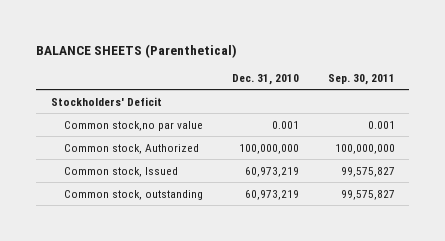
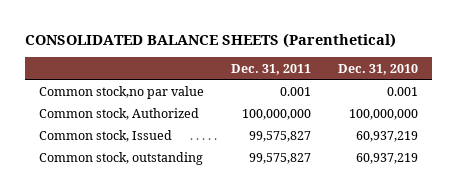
[36,43,238,58] BALANCE SHEETS (Parenthetical) -> [25,32,397,48] CONSOLIDATED BALANCE SHEETS (Parenthetical)
[327,73,395,85] Sep. 30, 2011 -> none
none -> [231,63,312,75] Dec. 31, 2011
[50,96,162,106] Stockholders' Deficit -> none
[244,166,299,177] 60,973,219 -> [356,130,419,142] 60,937,219
[244,189,299,200] 60,973,219 -> [356,152,419,164] 60,937,219

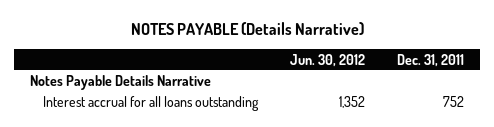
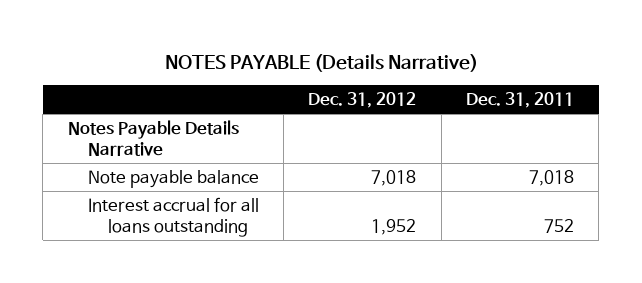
[289,53,365,67] Jun. 30, 2012 -> none
none -> [308,92,417,109] Dec. 31, 2012
none -> [87,170,259,189] Note payable balance

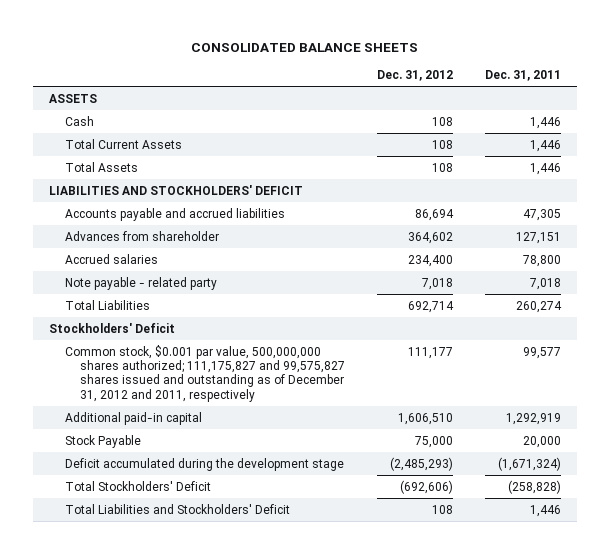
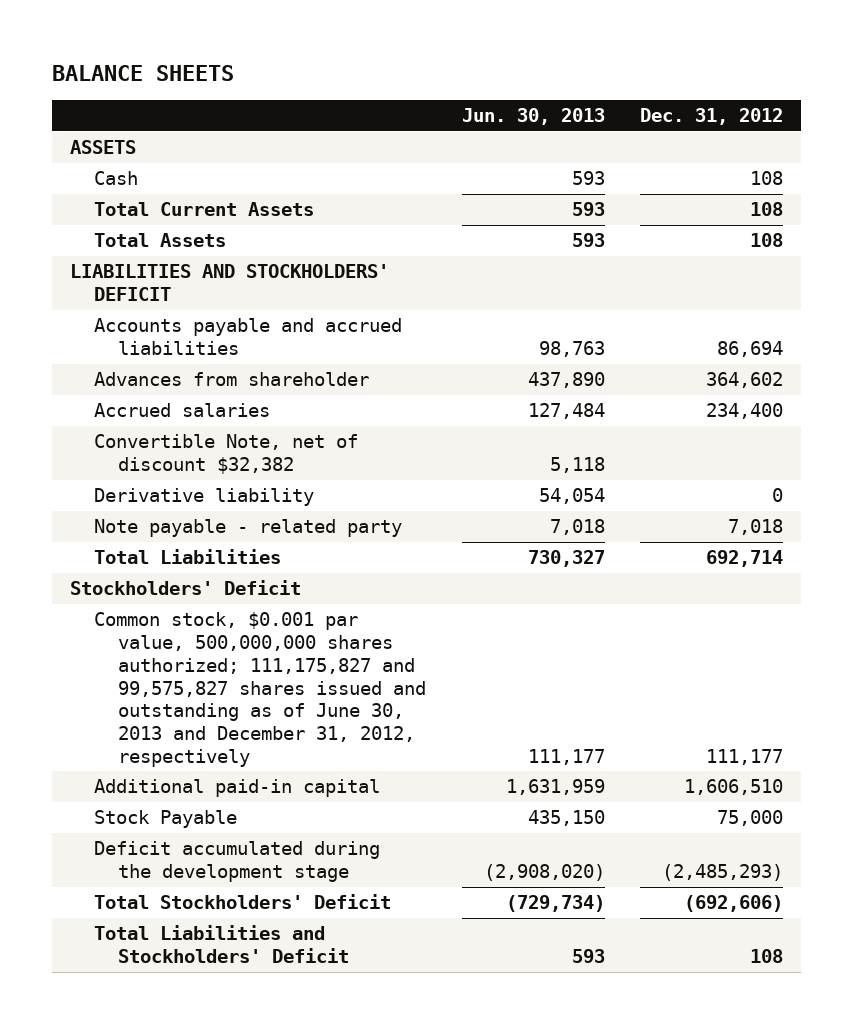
[191,42,419,52] CONSOLIDATED BALANCE SHEETS -> [51,65,234,82] BALANCE SHEETS
[484,70,561,82] Dec. 31, 2011 -> none
none -> [461,108,605,126] Jun. 30, 2013
none -> [94,434,359,475] Convertible Note, net of discount $32,382
none -> [94,488,315,507] Derivative liability
[64,344,346,402] Common stock, $0.001 par value, 500,000,000 shares authorized; 111,175,827 and 99,575,827 shares issued and outstanding as of December 31, 2012 and 2011, respectively -> [94,612,427,767] Common stock, $0.001 par value, 500,000,000 shares authorized; 111,175,827 and 99,575,827 shares issued and outstanding as of June 30, 2013 and December 31, 2012, respectively

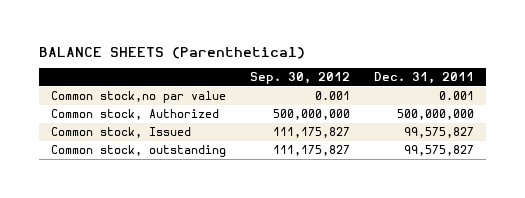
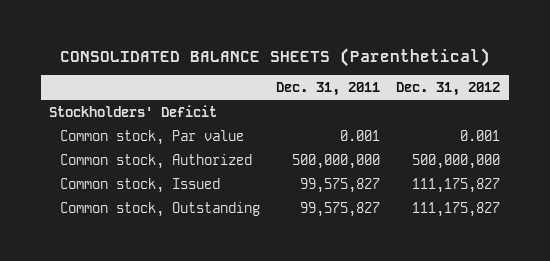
[39,46,306,59] BALANCE SHEETS (Parenthetical) -> [59,48,490,68] CONSOLIDATED BALANCE SHEETS (Parenthetical)
[250,72,351,85] Sep. 30, 2012 -> none
none -> [396,82,501,97] Dec. 31, 2012
none -> [49,104,218,117] Stockholders' Deficit
[51,91,227,104] Common stock,no par value -> [59,129,244,145] Common stock, Par value
[51,145,227,158] Common stock, outstanding -> [59,201,260,217] Common stock, Outstanding

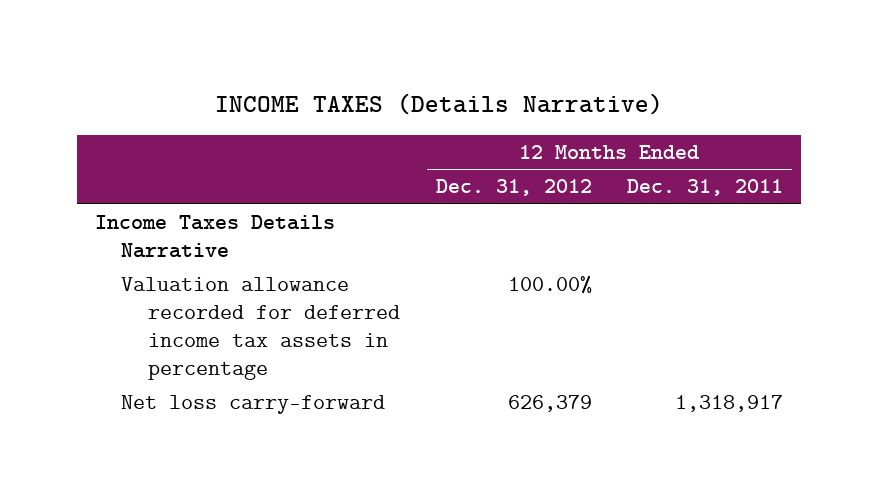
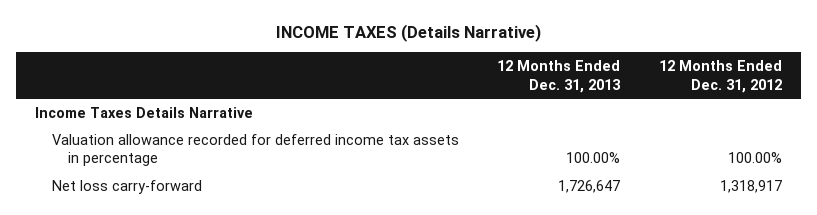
[627,179,784,197] Dec. 31, 2011 -> none
none -> [497,60,622,93] 12 Months Ended Dec. 31, 2013
[507,395,592,413] 626,379 -> [720,179,783,193] 1,318,917

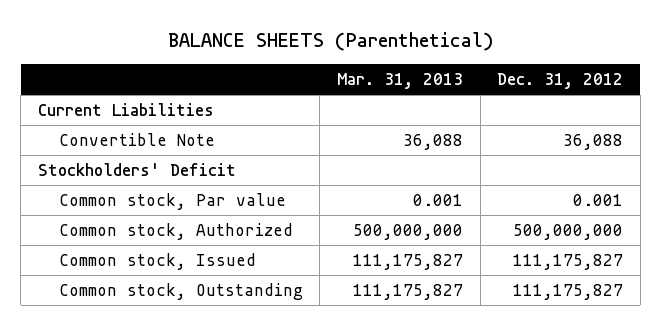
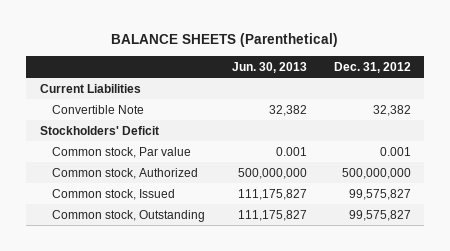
[336,73,463,90] Mar. 31, 2013 -> none
none -> [231,61,307,73] Jun. 30, 2013
[563,133,624,150] 36,088 -> [372,104,411,116] 32,382
[513,253,624,270] 111,175,827 -> [348,188,411,200] 99,575,827
[513,283,624,300] 111,175,827 -> [348,209,411,221] 99,575,827

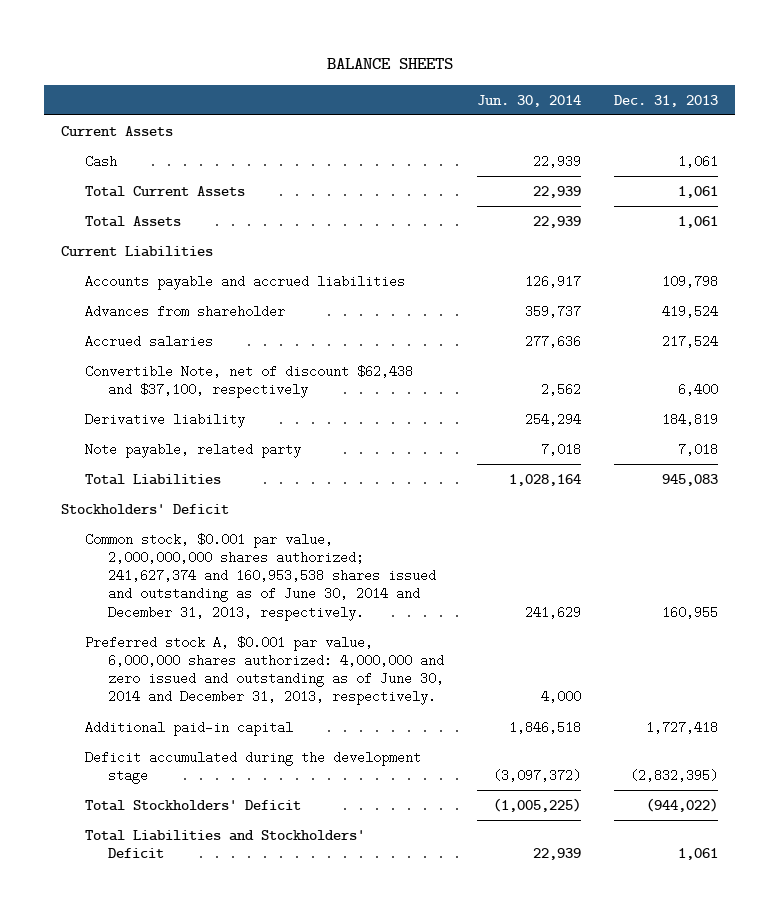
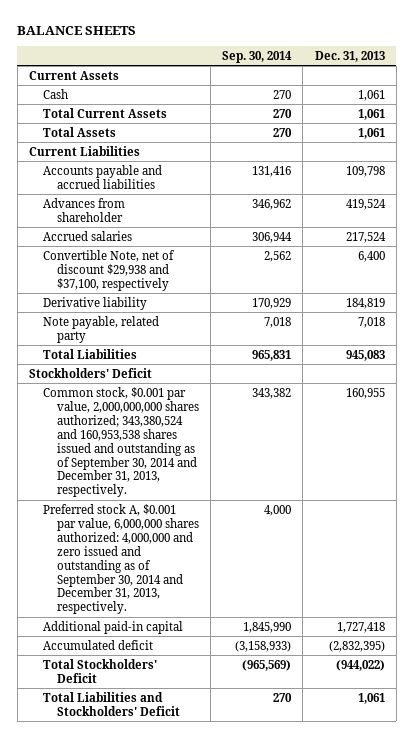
[477,94,582,107] Jun. 30, 2014 -> none
none -> [222,50,293,63] Sep. 30, 2014
[84,364,413,399] Convertible Note, net of discount $62,438 and $37,100, respectively -> [42,249,175,291] Convertible Note, net of discount $29,938 and $37,100, respectively
[84,532,437,621] Common stock, $0.001 par value, 2,000,000,000 shares authorized; 241,627,374 and 160,953,538 shares issued and outstanding as of June 30, 2014 and December 31, 2013, respectively. -> [42,386,199,498] Common stock, $0.001 par value, 2,000,000,000 shares authorized; 343,380,524 and 160,953,538 shares issued and outstanding as of September 30, 2014 and December 31, 2013, respectively.
[84,635,445,706] Preferred stock A, $0.001 par value, 6,000,000 shares authorized: 4,000,000 and zero issued and outstanding as of June 30, 2014 and December 31, 2013, respectively. -> [42,503,199,615] Preferred stock A, $0.001 par value, 6,000,000 shares authorized: 4,000,000 and zero issued and outstanding as of September 30, 2014 and December 31, 2013, respectively.
[84,750,421,785] Deficit accumulated during the development stage -> [42,639,153,650] Accumulated deficit

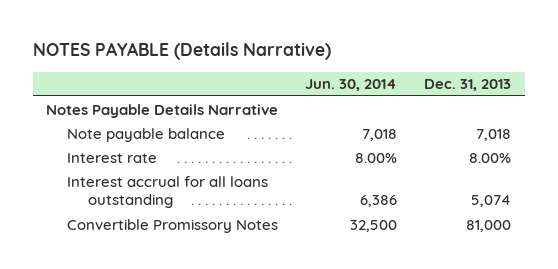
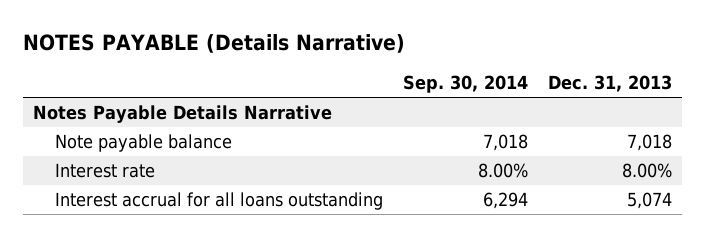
[305,79,398,92] Jun. 30, 2014 -> none
none -> [403,75,529,94] Sep. 30, 2014
[67,218,279,233] Convertible Promissory Notes -> none

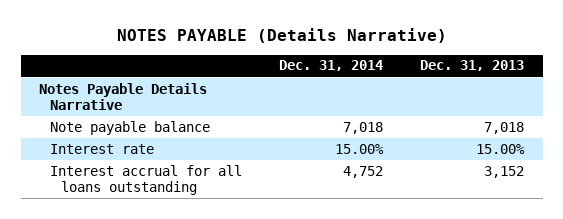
[403,75,529,94] Sep. 30, 2014 -> none
none -> [279,60,384,72] Dec. 31, 2014
[622,162,673,178] 8.00% -> [476,143,526,154] 15.00%
[627,191,673,209] 5,074 -> [484,165,525,178] 3,152

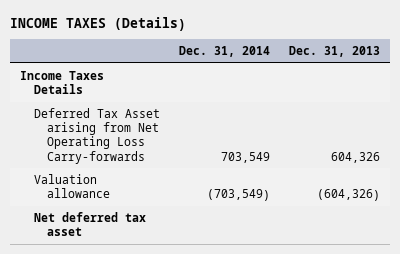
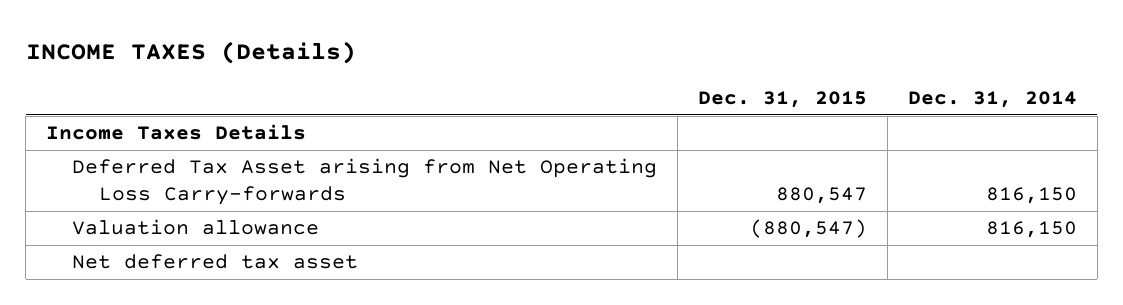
[288,46,380,58] Dec. 31, 2013 -> none
none -> [698,91,868,109] Dec. 31, 2015
[220,151,270,163] 703,549 -> [985,187,1077,205] 816,150
[206,189,270,202] (703,549) -> [985,221,1077,239] 816,150

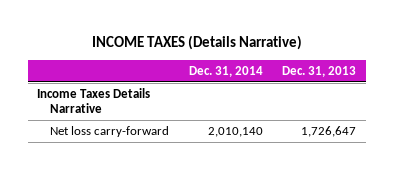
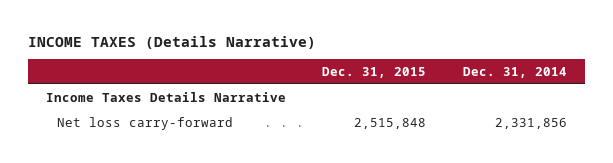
[282,65,357,77] Dec. 31, 2013 -> none
none -> [322,67,427,79] Dec. 31, 2015
[207,126,263,137] 2,010,140 -> [495,117,568,129] 2,331,856

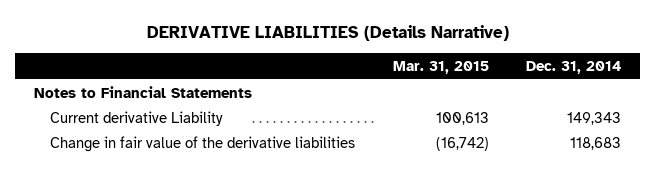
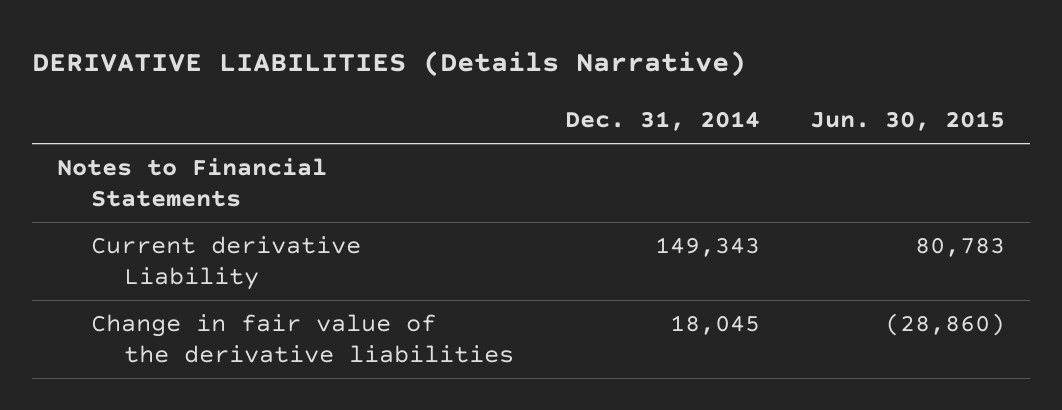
[392,61,489,75] Mar. 31, 2015 -> none
none -> [809,111,1005,132] Jun. 30, 2015
[570,136,622,150] 118,683 -> [669,314,760,335] 18,045

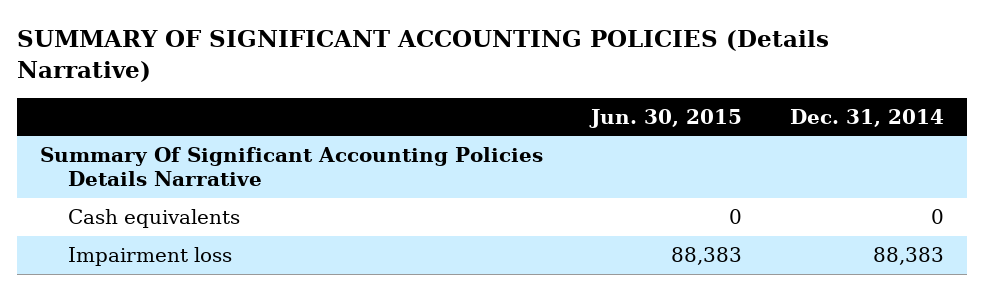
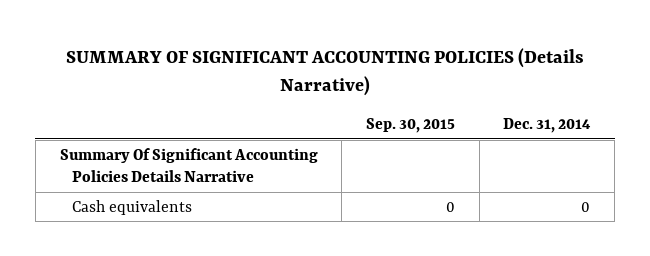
[588,108,742,128] Jun. 30, 2015 -> none
none -> [366,118,456,134] Sep. 30, 2015
[67,247,232,267] Impairment loss -> none

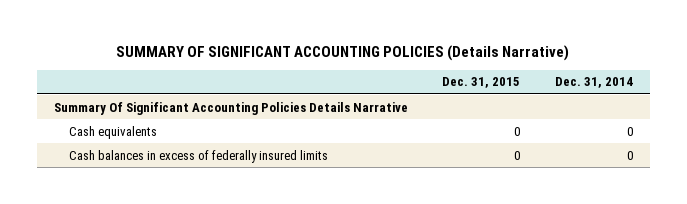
[366,118,456,134] Sep. 30, 2015 -> none
none -> [442,77,521,89] Dec. 31, 2015
none -> [69,149,329,163] Cash balances in excess of federally insured limits

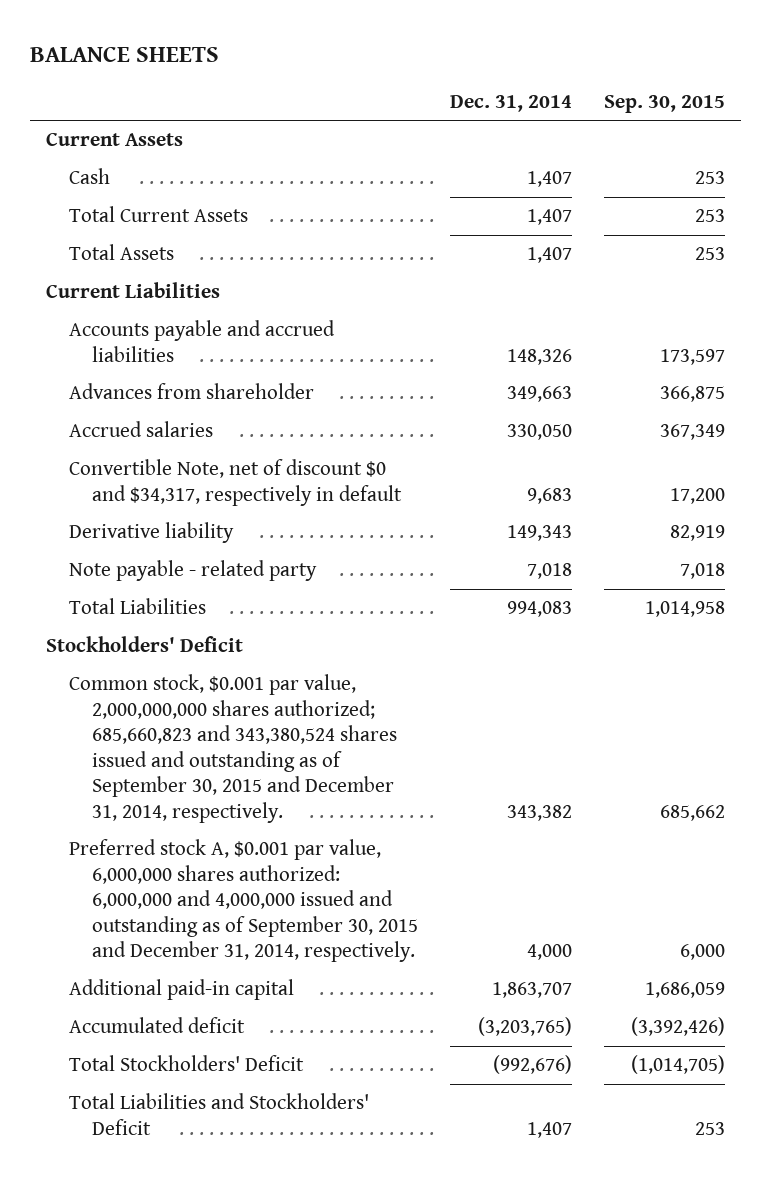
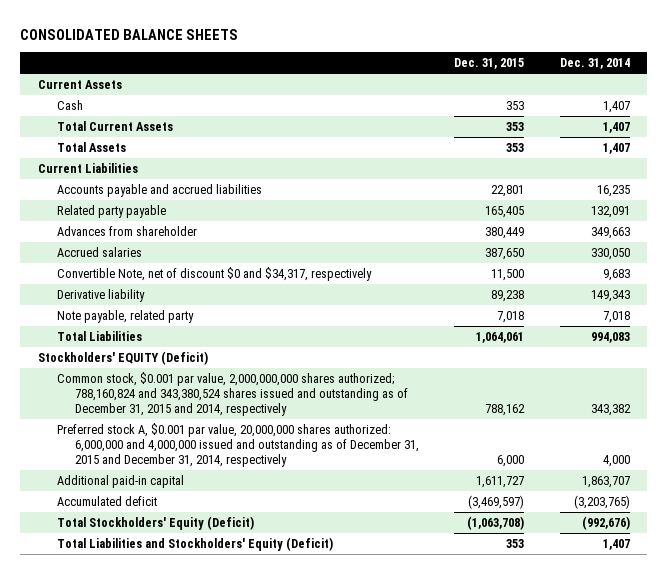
[30,46,220,62] BALANCE SHEETS -> [20,28,239,40] CONSOLIDATED BALANCE SHEETS
[604,94,726,113] Sep. 30, 2015 -> none
none -> [454,58,525,70] Dec. 31, 2015
[507,348,573,365] 148,326 -> [596,184,630,197] 16,235
none -> [56,204,166,218] Related party payable
[69,459,403,506] Convertible Note, net of discount $0 and $34,317, respectively in default -> [56,266,372,281] Convertible Note, net of discount $0 and $34,317, respectively
[69,560,318,582] Note payable - related party -> [56,309,194,323] Note payable, related party
[46,636,244,653] Stockholders' Deficit -> [38,350,209,365] Stockholders' EQUITY (Deficit)
[69,674,398,823] Common stock, $0.001 par value, 2,000,000,000 shares authorized; 685,660,823 and 343,380,524 shares issued and outstanding as of September 30, 2015 and December 31, 2014, respectively. -> [56,371,409,416] Common stock, $0.001 par value, 2,000,000,000 shares authorized; 788,160,824 and 343,380,524 shares issued and outstanding as of December 31, 2015 and 2014, respectively
[69,839,419,963] Preferred stock A, $0.001 par value, 6,000,000 shares authorized: 6,000,000 and 4,000,000 issued and outstanding as of September 30, 2015 and December 31, 2014, respectively. -> [56,422,420,467] Preferred stock A, $0.001 par value, 20,000,000 shares authorized: 6,000,000 and 4,000,000 issued and outstanding as of December 31, 2015 and December 31, 2014, respectively
[69,1055,305,1072] Total Stockholders' Deficit -> [56,515,254,530] Total Stockholders' Equity (Deficit)
[69,1093,370,1135] Total Liabilities and Stockholders' Deficit -> [56,536,333,551] Total Liabilities and Stockholders' Equity (Deficit)

